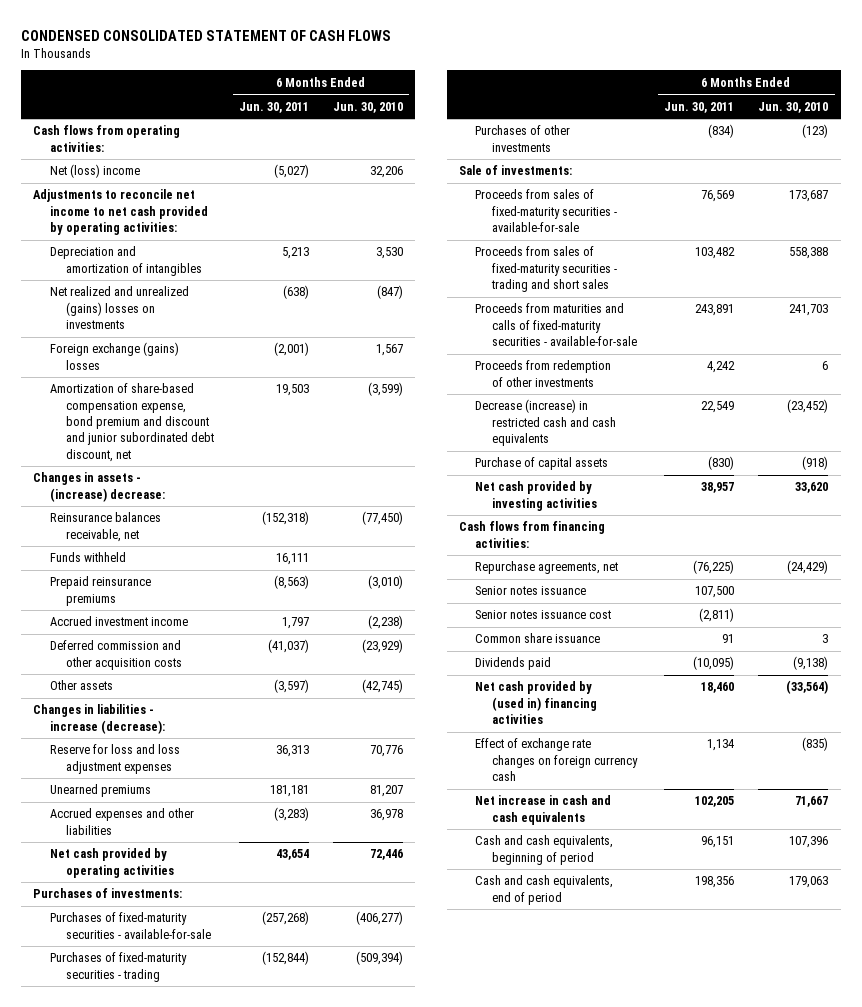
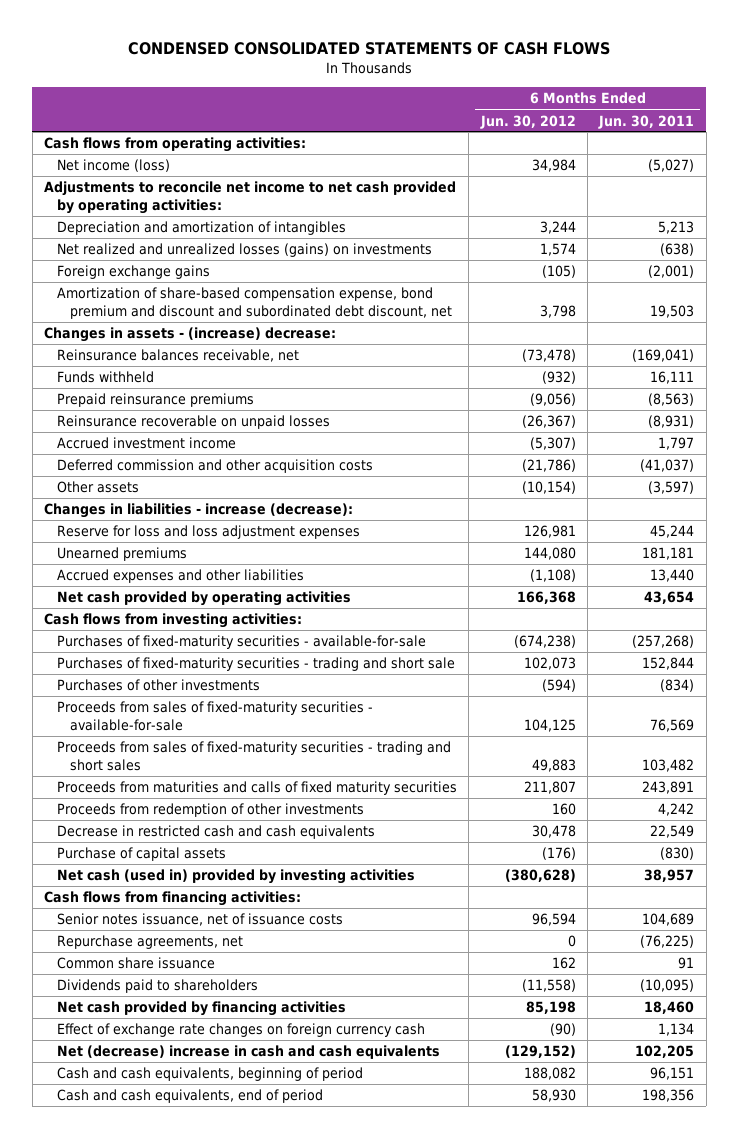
[20,29,391,41] CONDENSED CONSOLIDATED STATEMENT OF CASH FLOWS -> [128,41,611,55] CONDENSED CONSOLIDATED STATEMENTS OF CASH FLOWS
[332,101,403,113] Jun. 30, 2010 -> none
none -> [479,114,576,129] Jun. 30, 2012
[49,164,140,179] Net (loss) income -> [57,159,171,173] Net income (loss)
[49,286,189,330] Net realized and unrealized (gains) losses on investments -> [57,243,433,258] Net realized and unrealized losses (gains) on investments
[49,342,179,370] Foreign exchange (gains) losses -> [57,265,211,280] Foreign exchange gains
[49,383,215,462] Amortization of share-based compensation expense, bond premium and discount and junior subordinated debt discount, net -> [57,287,453,319] Amortization of share-based compensation expense, bond premium and discount and subordinated debt discount, net
[261,511,309,526] (152,318) -> [632,349,695,363] (169,041)
none -> [57,415,331,430] Reinsurance recoverable on unpaid losses
[275,745,309,758] 36,313 -> [650,525,695,539] 45,244
[273,807,309,822] (3,283) -> [650,569,695,583] 13,440
[33,888,183,899] Purchases of investments: -> none
none -> [43,613,302,629] Cash flows from investing activities:
[49,952,187,982] Purchases of fixed-maturity securities - trading -> [57,657,456,672] Purchases of fixed-maturity securities - trading and short sale
[261,951,309,966] (152,844) -> [642,657,695,671] 152,844
[458,165,572,176] Sale of investments: -> none
[475,303,637,347] Proceeds from maturities and calls of fixed-maturity securities - available-for-sale -> [57,781,458,796] Proceeds from maturities and calls of fixed maturity securities
[475,399,616,447] Decrease (increase) in restricted cash and cash equivalents -> [57,825,376,840] Decrease in restricted cash and cash equivalents
[475,481,597,511] Net cash provided by investing activities -> [57,869,416,885] Net cash (used in) provided by investing activities
none -> [57,913,344,927] Senior notes issuance, net of issuance costs
[475,586,587,596] Senior notes issuance -> none
[475,610,612,620] Senior notes issuance cost -> none
[475,657,552,671] Dividends paid -> [57,979,259,994] Dividends paid to shareholders
[475,681,597,725] Net cash provided by (used in) financing activities -> [57,1001,347,1017] Net cash provided by financing activities
[475,795,612,825] Net increase in cash and cash equivalents -> [57,1045,441,1060] Net (decrease) increase in cash and cash equivalents

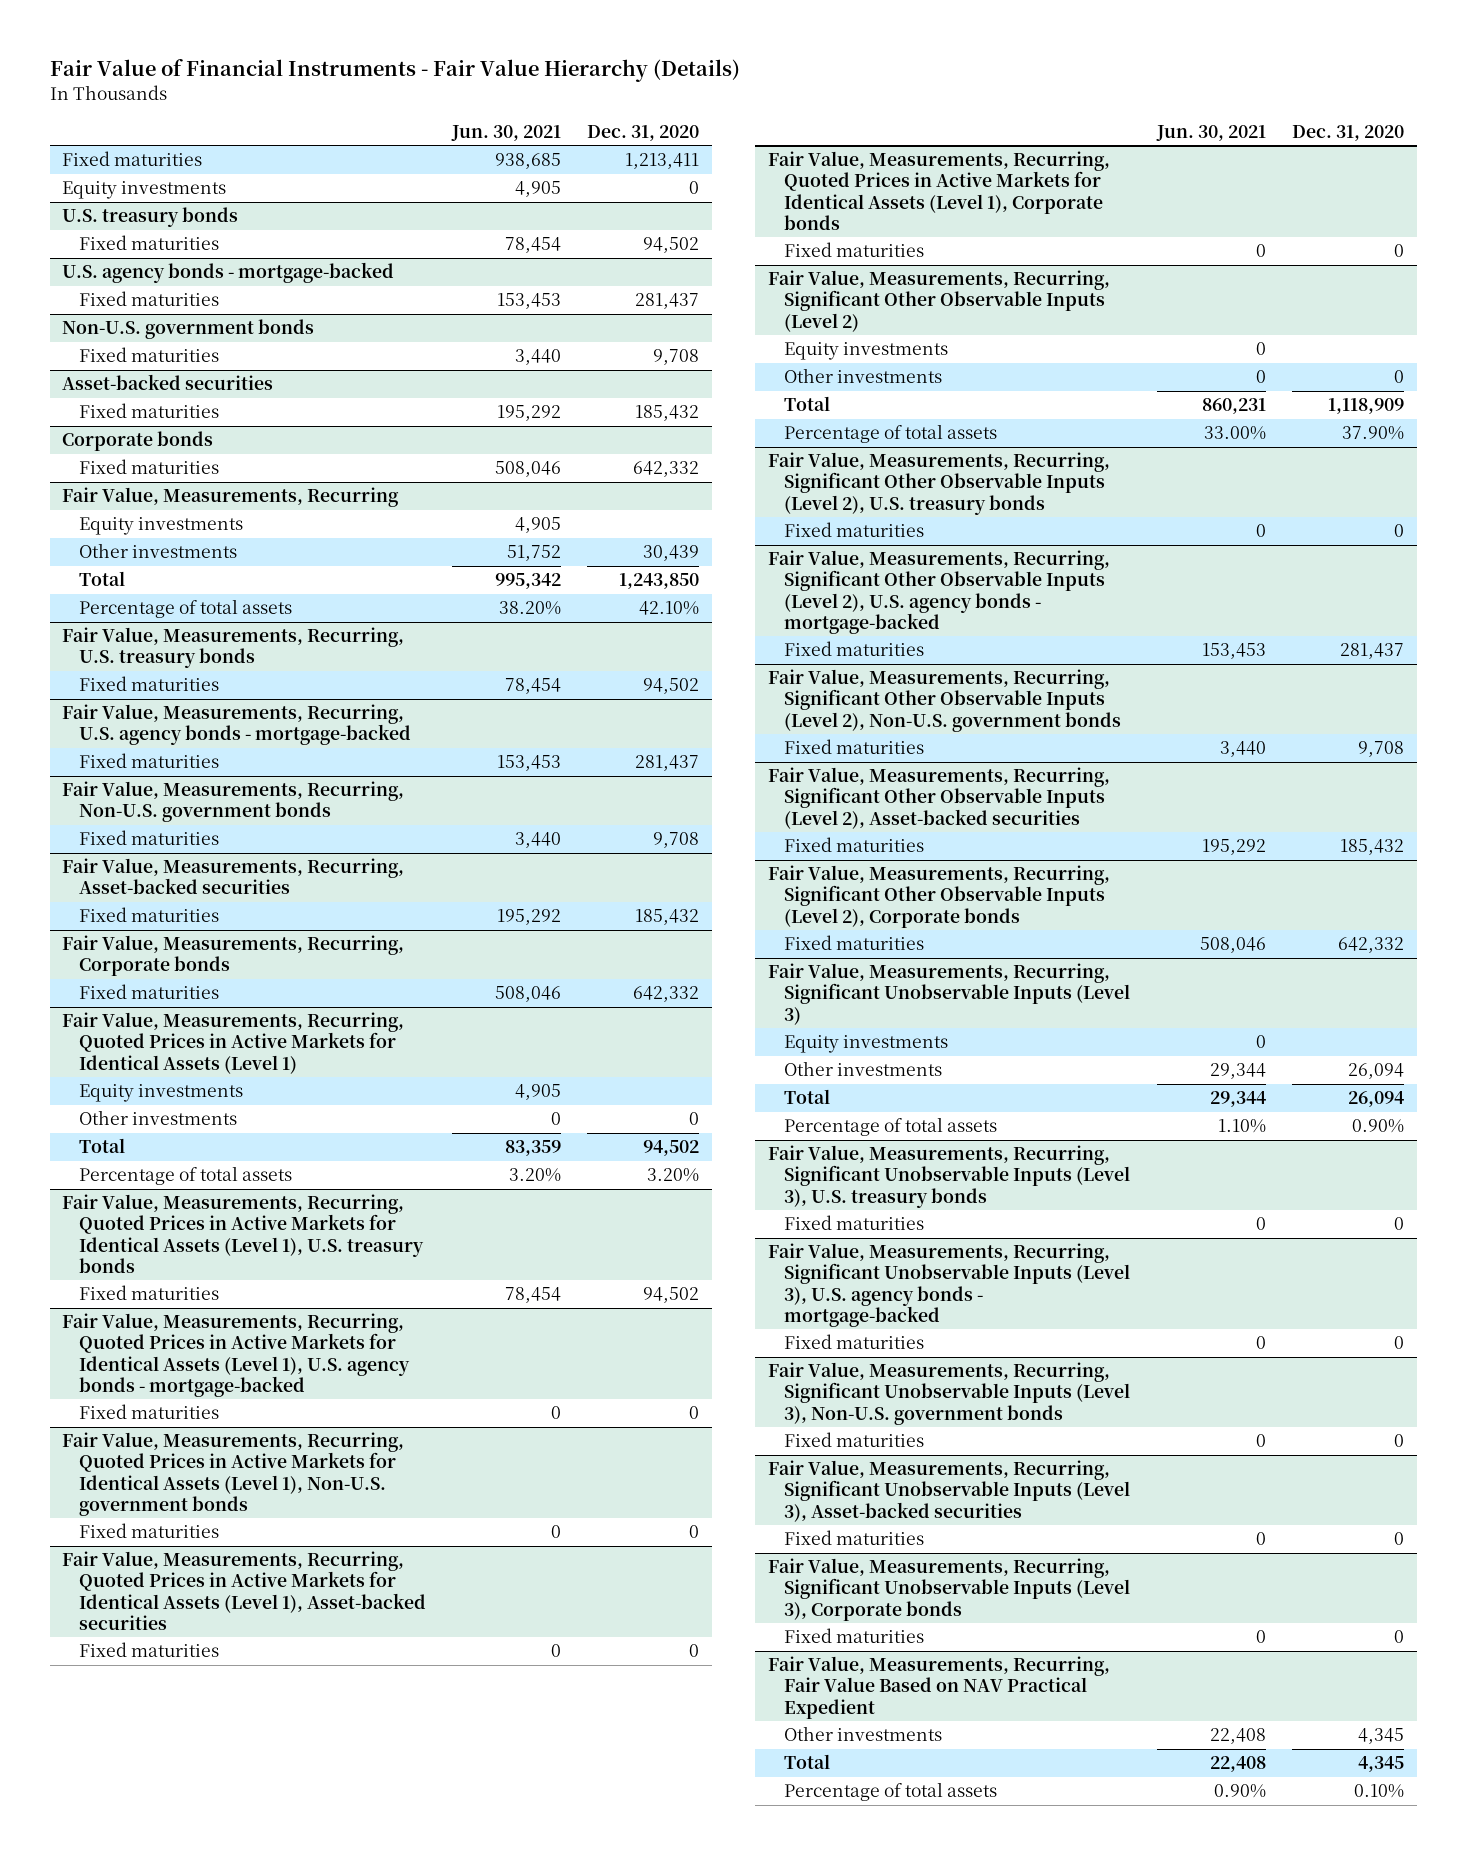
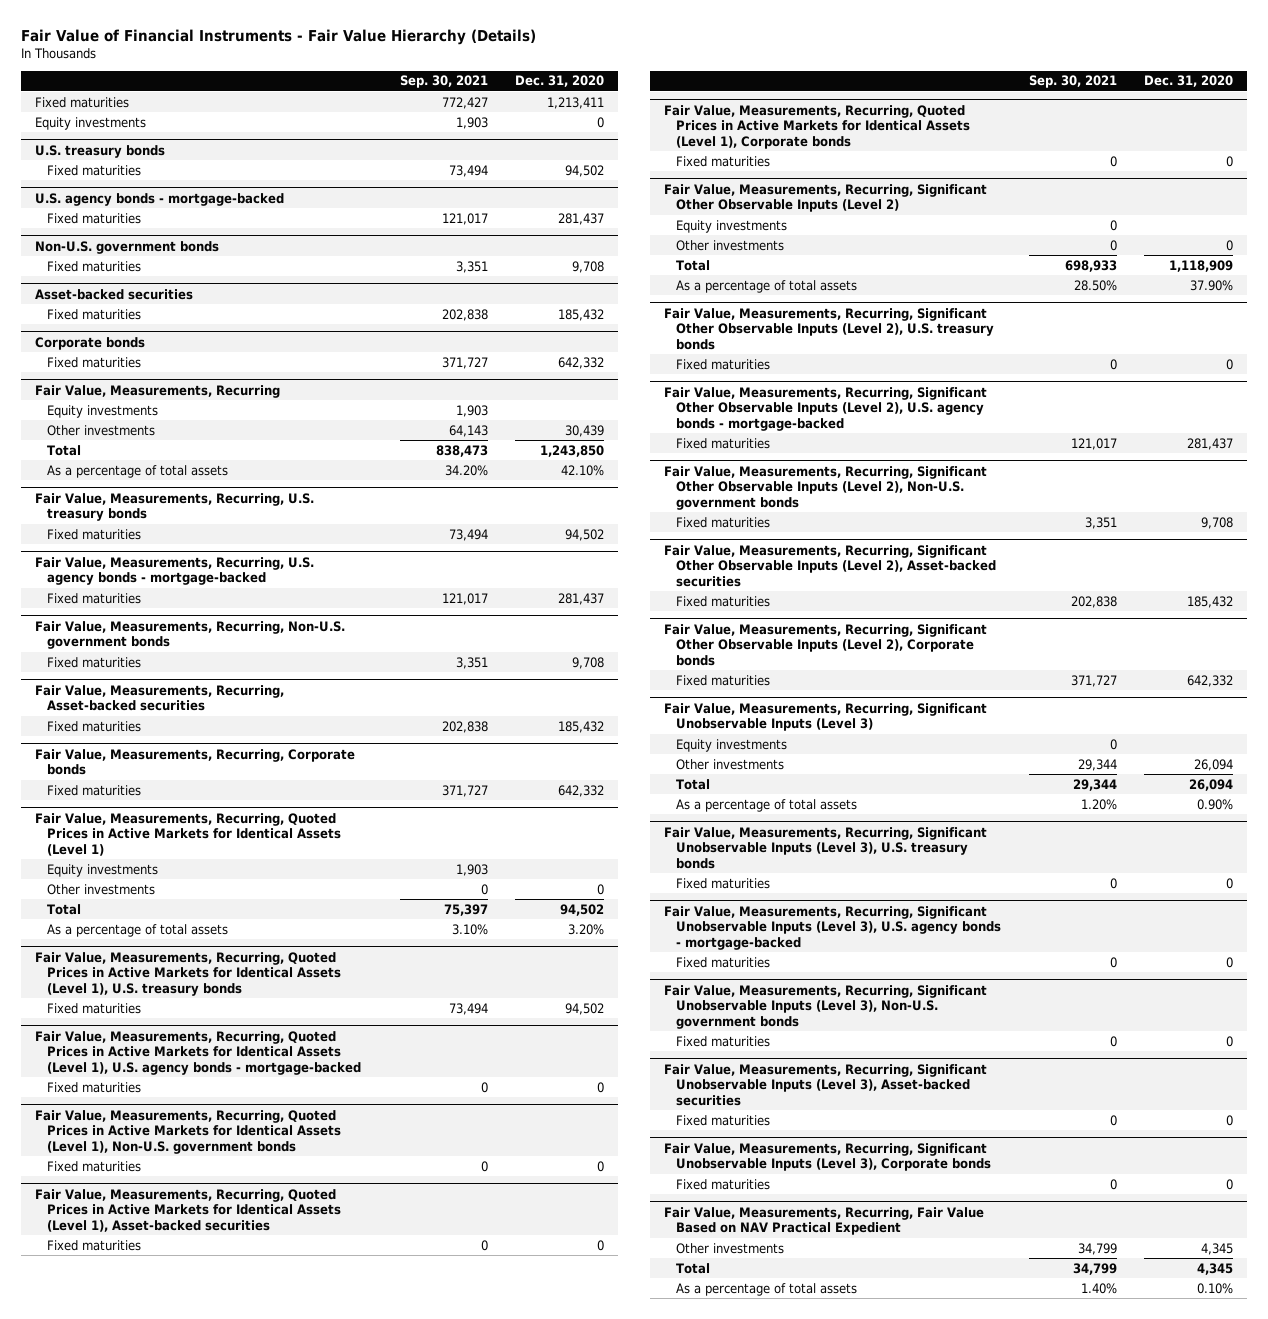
[450,124,561,141] Jun. 30, 2021 -> none
none -> [399,75,488,89] Sep. 30, 2021
[78,599,292,619] Percentage of total assets -> [47,464,229,478] As a percentage of total assets
[78,1166,292,1186] Percentage of total assets -> [47,923,229,937] As a percentage of total assets
[784,424,998,444] Percentage of total assets -> [676,279,858,293] As a percentage of total assets
[784,1117,998,1137] Percentage of total assets -> [676,798,858,812] As a percentage of total assets
[784,1782,998,1802] Percentage of total assets -> [676,1282,858,1296] As a percentage of total assets

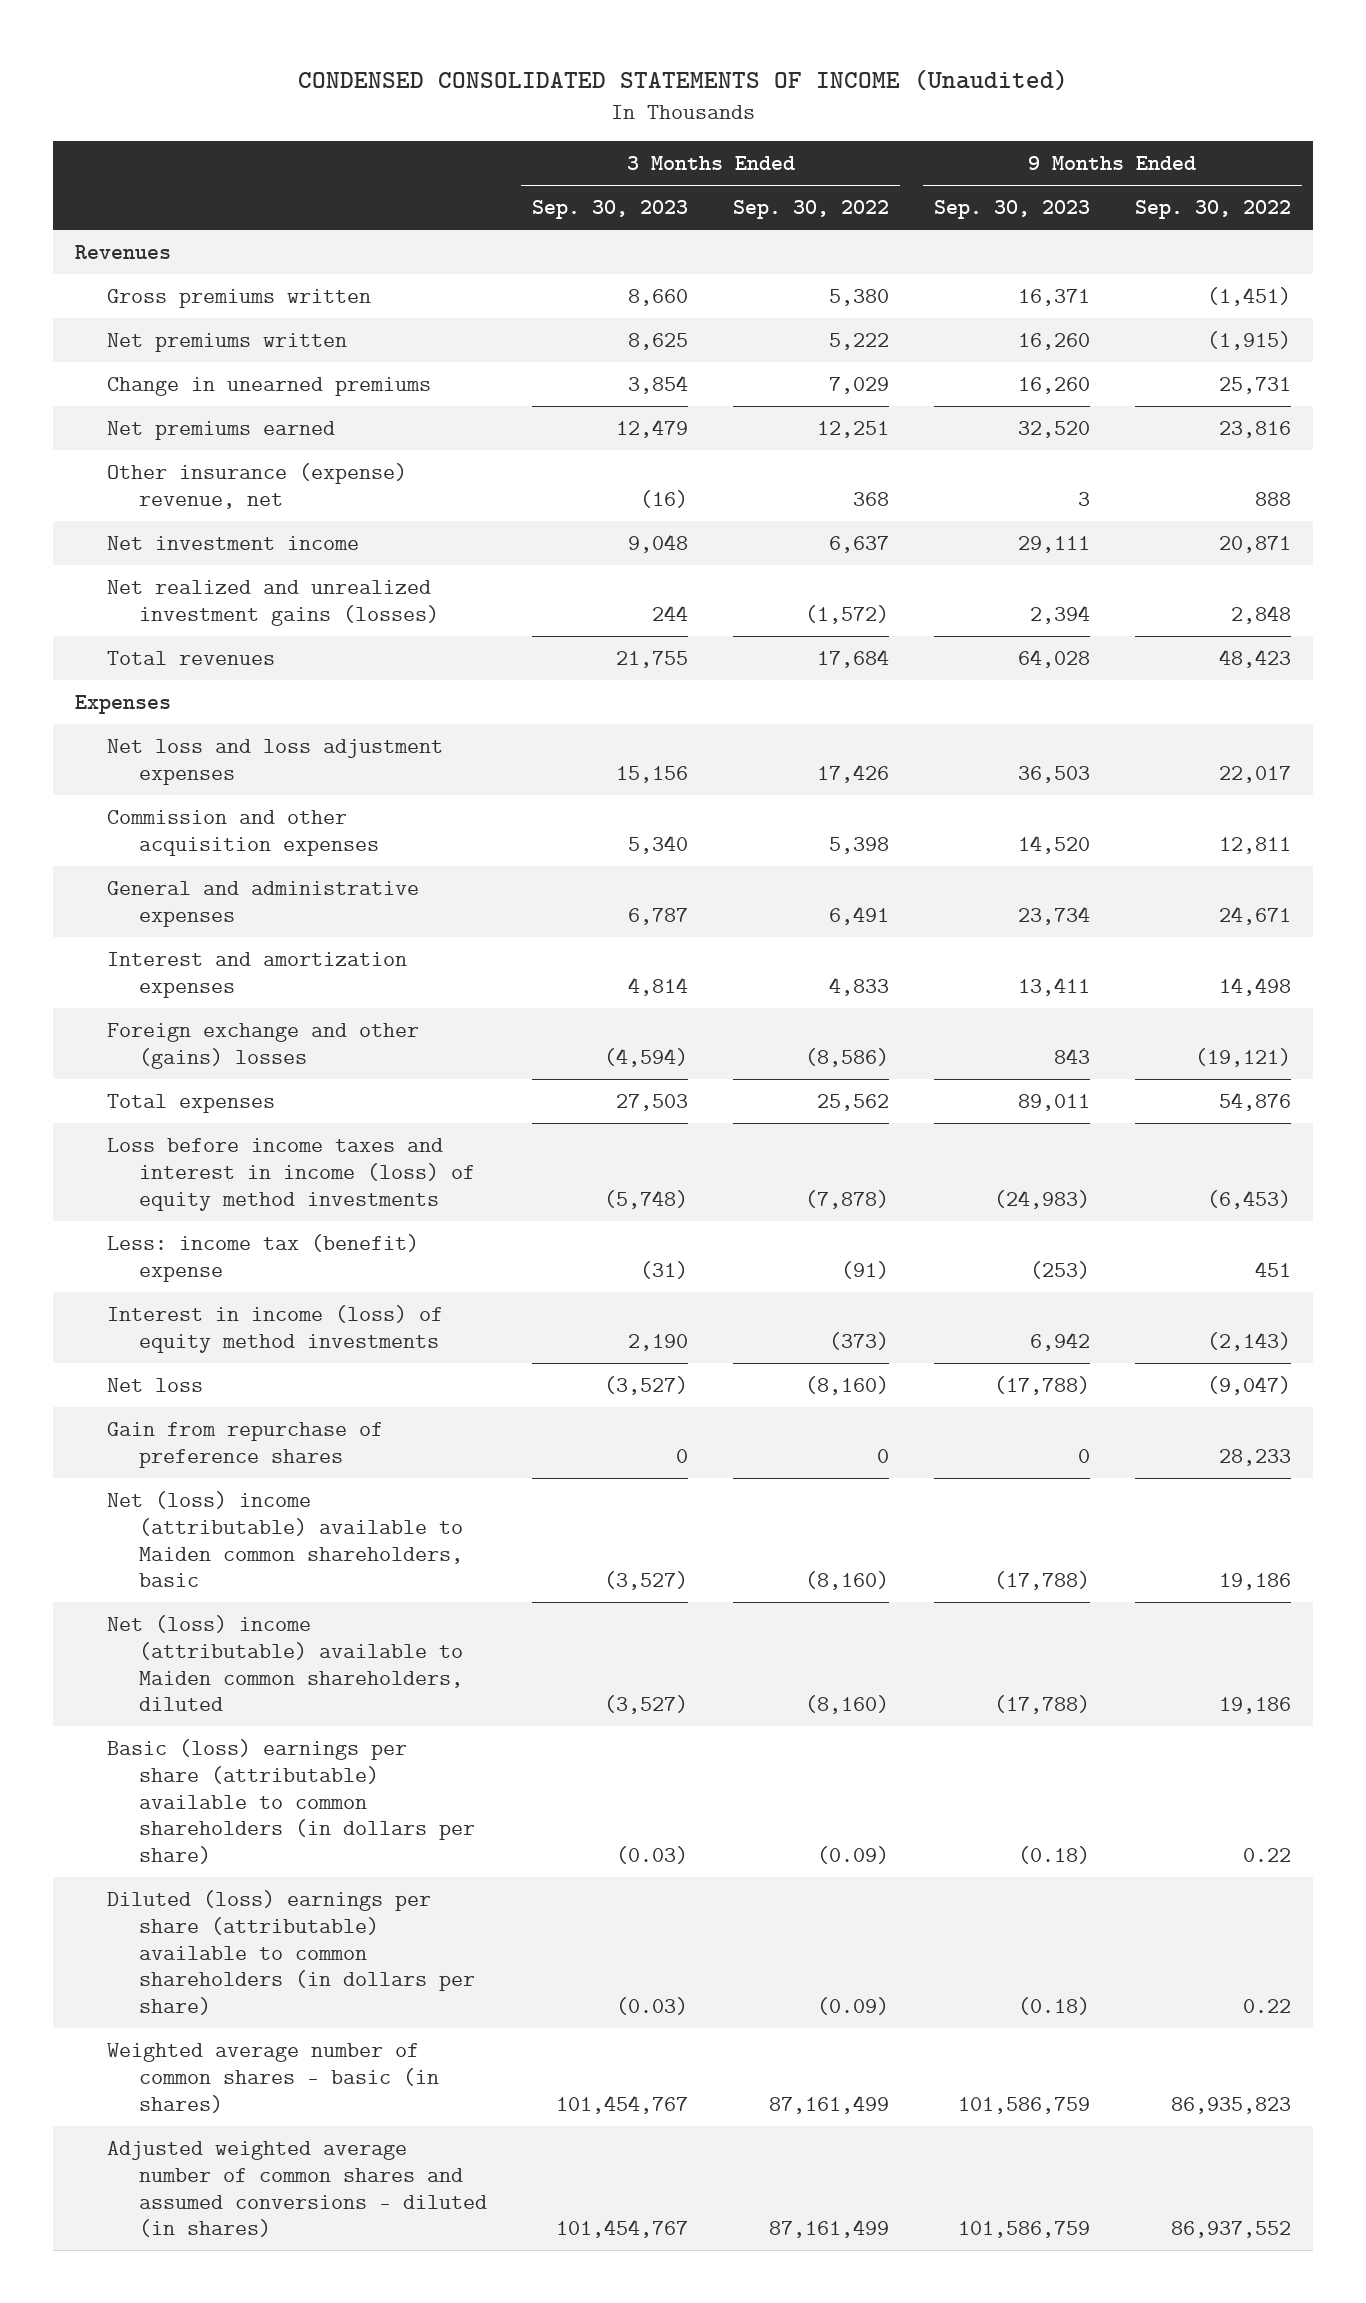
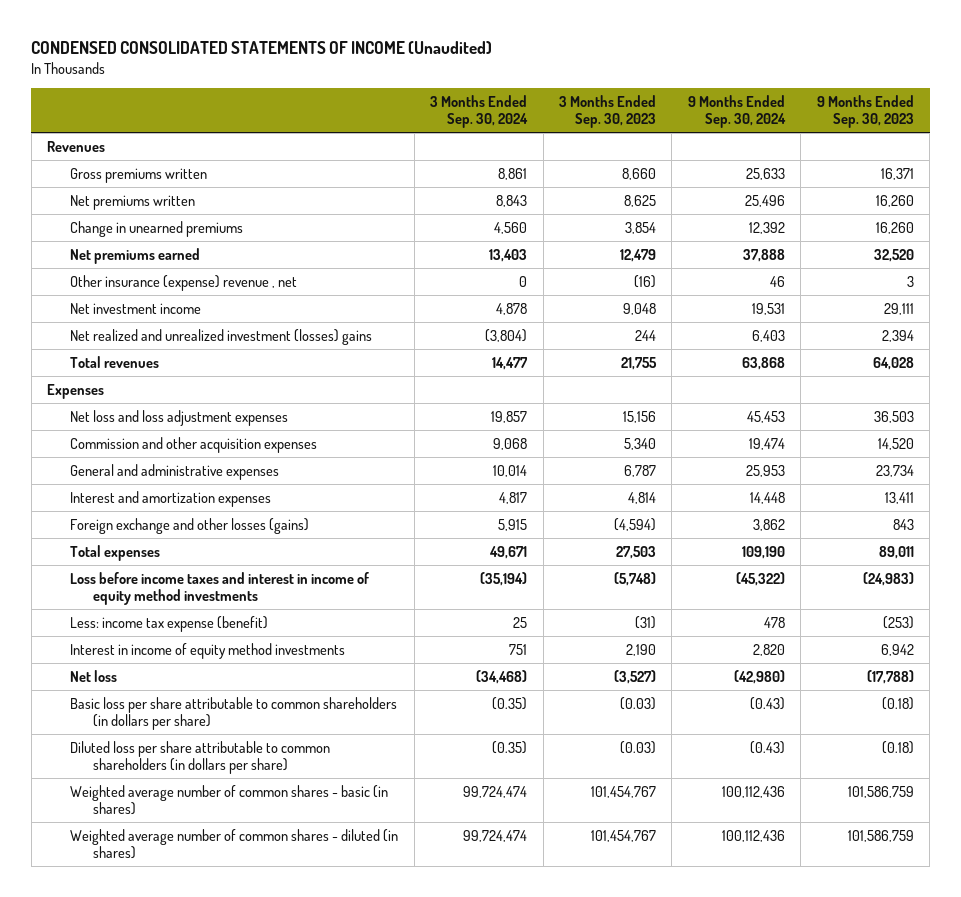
[733,200,890,220] Sep. 30, 2022 -> none
[1134,200,1291,220] Sep. 30, 2022 -> none
none -> [430,94,529,129] 3 Months Ended Sep. 30, 2024
none -> [687,94,786,129] 9 Months Ended Sep. 30, 2024
[107,462,408,509] Other insurance (expense) revenue, net -> [70,274,298,291] Other insurance (expense) revenue , net
[107,579,440,626] Net realized and unrealized investment gains (losses) -> [70,328,373,345] Net realized and unrealized investment (losses) gains
[107,1022,420,1069] Foreign exchange and other (gains) losses -> [70,517,310,534] Foreign exchange and other losses (gains)
[107,1137,476,1211] Loss before income taxes and interest in income (loss) of equity method investments -> [70,571,370,605] Loss before income taxes and interest in income of equity method investments
[107,1233,420,1282] Less: income tax (benefit) expense -> [70,615,269,632] Less: income tax expense (benefit)
[107,1304,444,1353] Interest in income (loss) of equity method investments -> [70,642,346,659] Interest in income of equity method investments
[107,1421,384,1468] Gain from repurchase of preference shares -> none
[107,1490,464,1588] Net (loss) income (attributable) available to Maiden common shareholders, basic -> none
[107,1614,464,1712] Net (loss) income (attributable) available to Maiden common shareholders, diluted -> none
[107,1738,476,1865] Basic (loss) earnings per share (attributable) available to common shareholders (in dollars per share) -> [70,696,398,730] Basic loss per share attributable to common shareholders (in dollars per share)
[107,1889,476,2016] Diluted (loss) earnings per share (attributable) available to common shareholders (in dollars per share) -> [70,740,331,774] Diluted loss per share attributable to common shareholders (in dollars per share)
[107,2140,488,2238] Adjusted weighted average number of common shares and assumed conversions - diluted (in shares) -> [70,828,399,859] Weighted average number of common shares - diluted (in shares)

